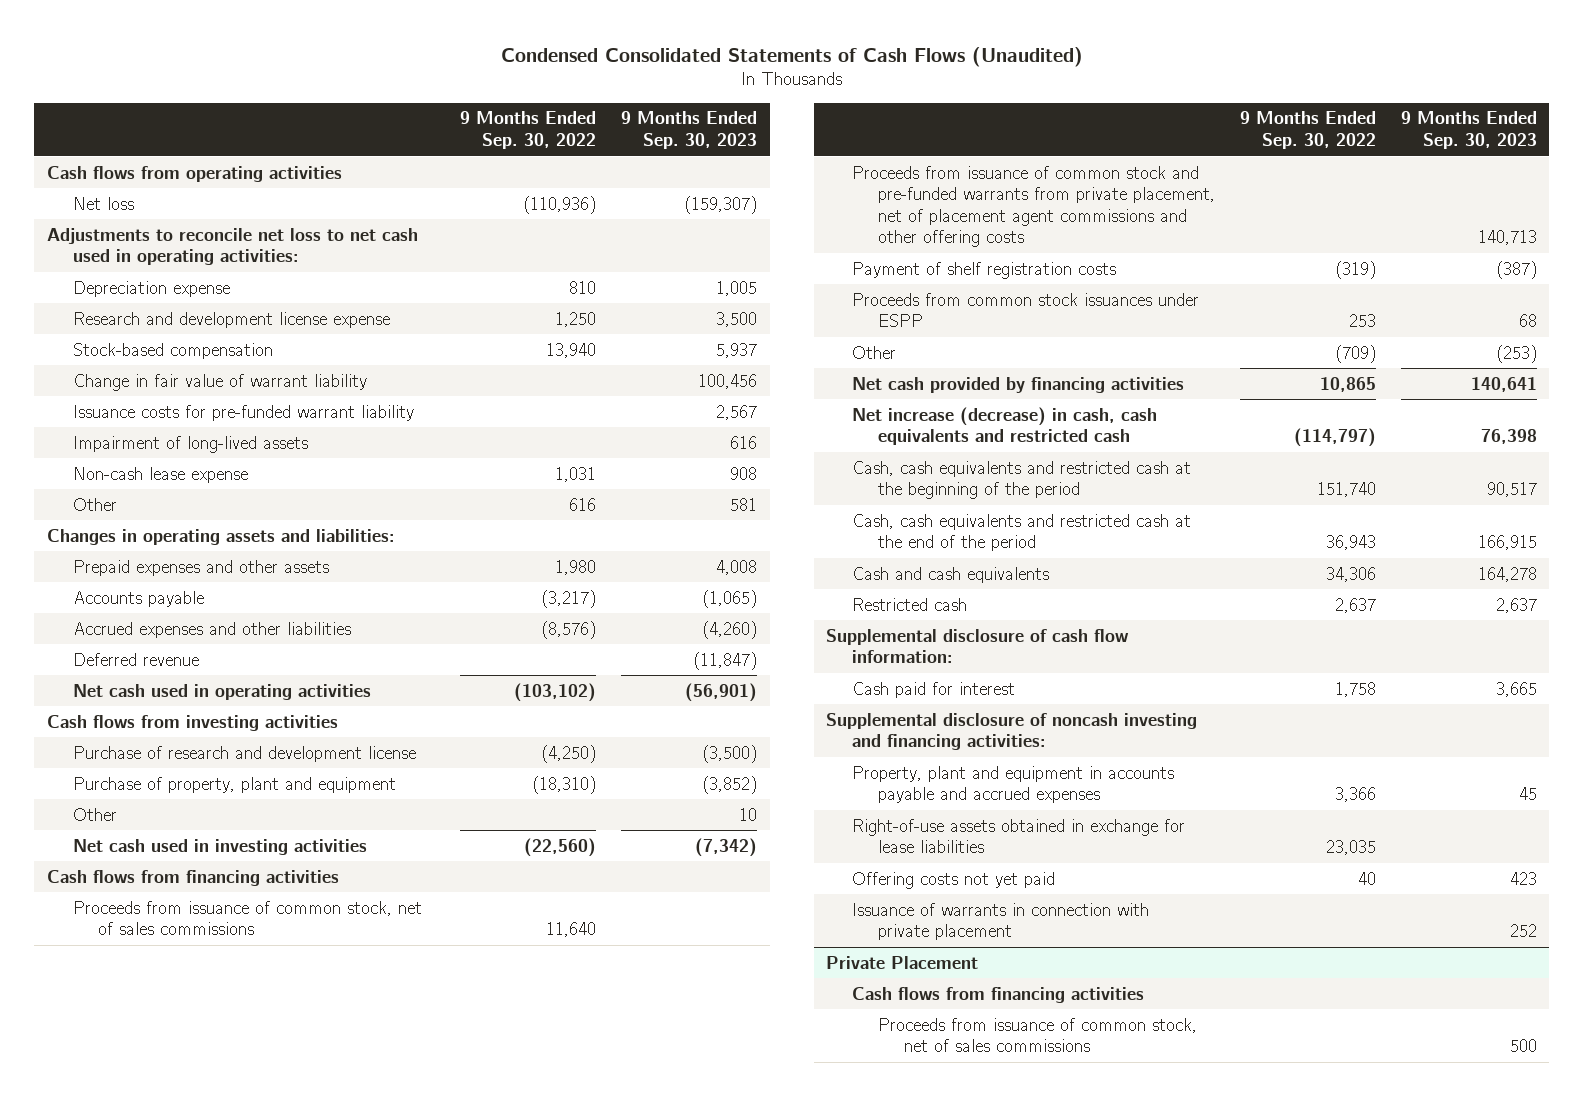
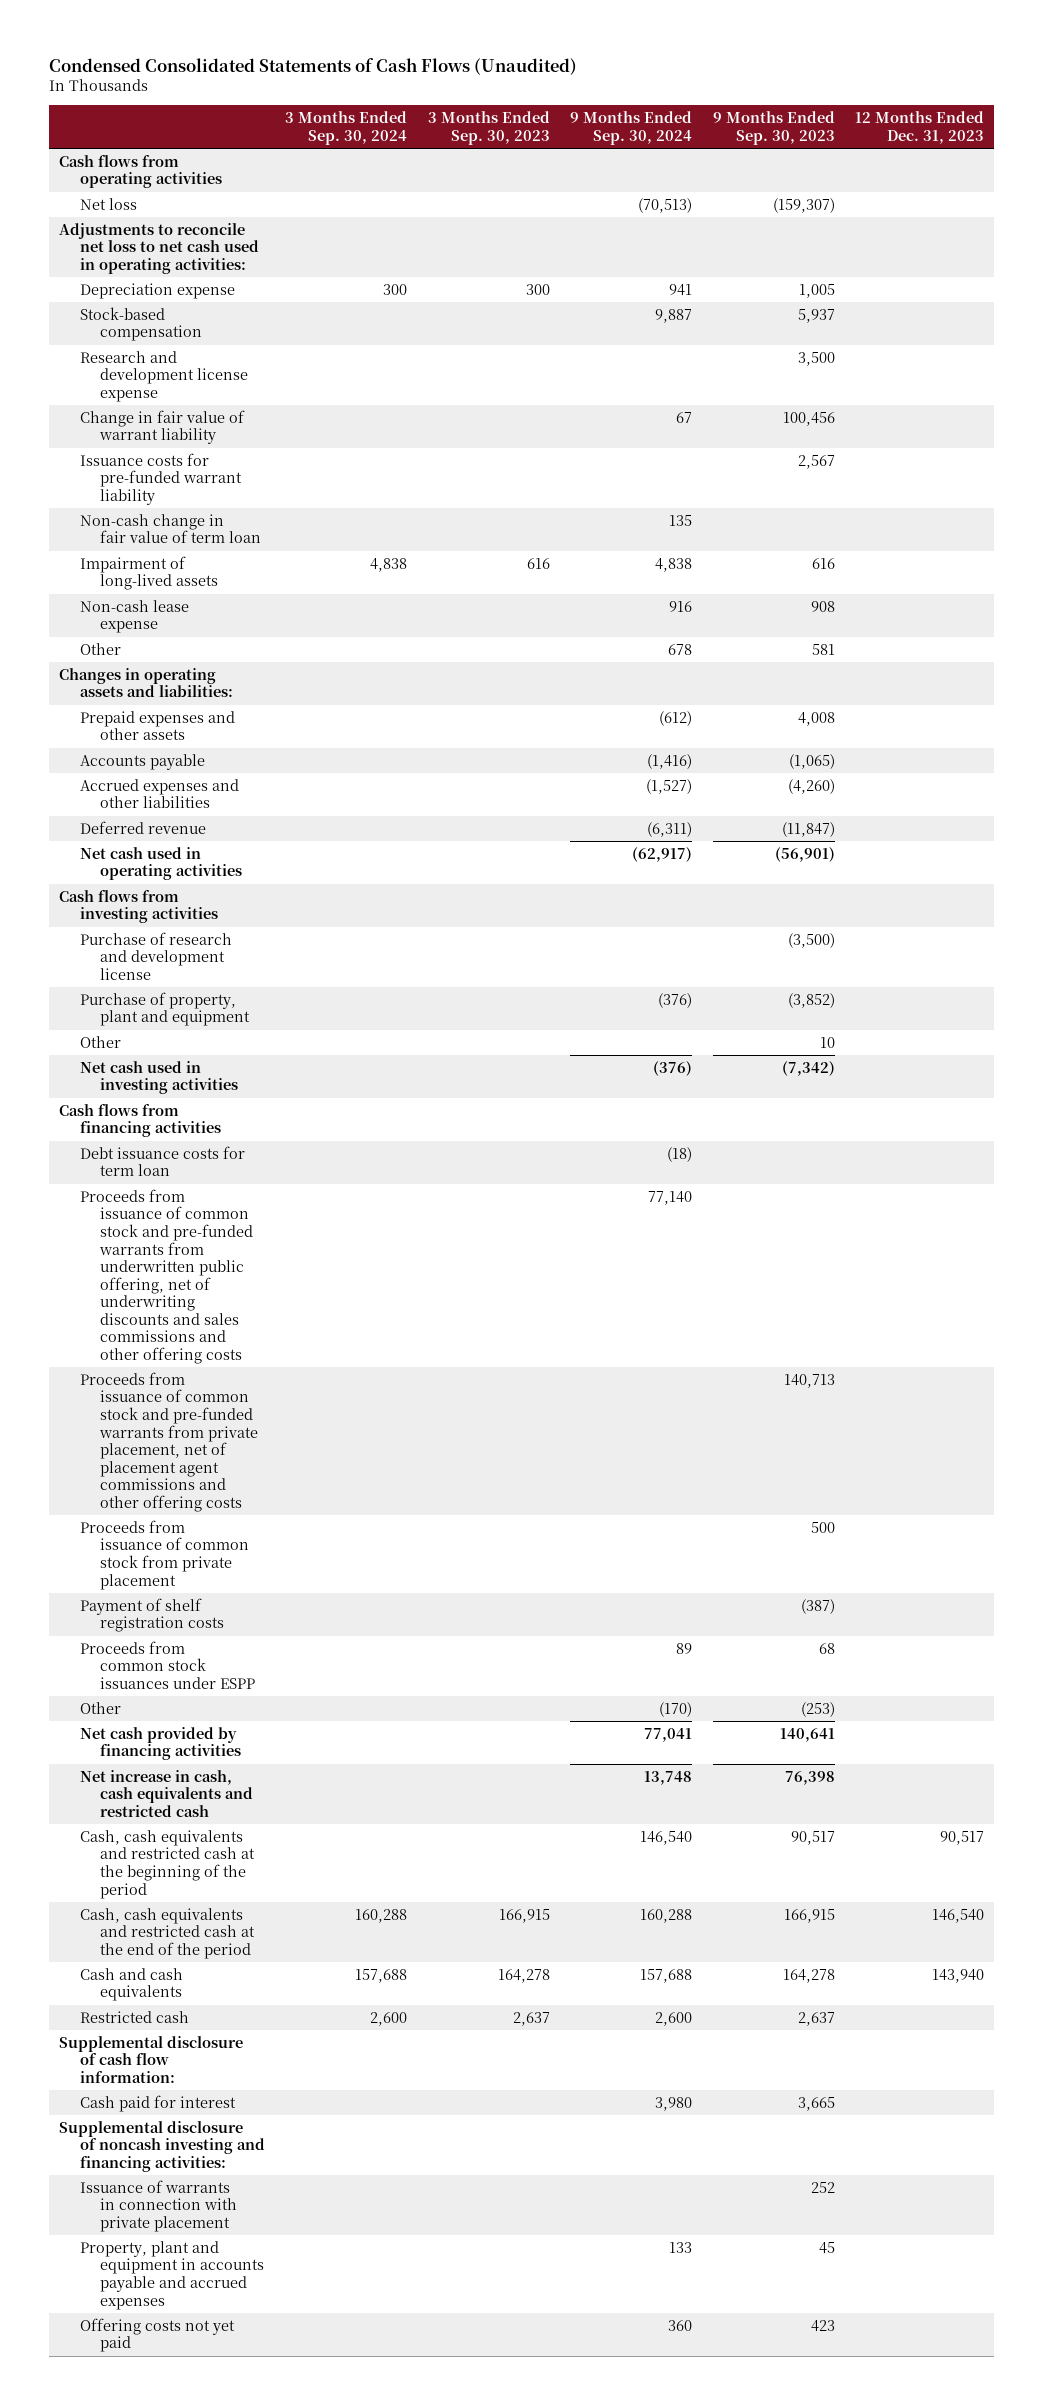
[460,111,597,150] 9 Months Ended Sep. 30, 2022 -> none
none -> [285,111,408,145] 3 Months Ended Sep. 30, 2024
none -> [427,111,550,145] 3 Months Ended Sep. 30, 2023
none -> [570,111,693,145] 9 Months Ended Sep. 30, 2024
none -> [855,111,985,144] 12 Months Ended Dec. 31, 2023
[72,311,390,328] Research and development license expense -> [79,350,249,403] Research and development license expense
none -> [79,513,262,544] Non-cash change in fair value of term loan
[72,900,422,936] Proceeds from issuance of common stock, net of sales commissions -> none
none -> [79,1145,245,1177] Debt issuance costs for term loan
none -> [79,1188,254,1364] Proceeds from issuance of common stock and pre-funded warrants from underwritten public offering, net of underwriting discounts and sales commissions and other offering costs
none -> [79,1519,250,1590] Proceeds from issuance of common stock from private placement
[851,406,1157,446] Net increase (decrease) in cash, cash equivalents and restricted cash -> [79,1769,254,1818] Net increase in cash, cash equivalents and restricted cash
[851,902,1149,941] Issuance of warrants in connection with private placement -> [79,2179,238,2233] Issuance of warrants in connection with private placement
[851,818,1185,854] Right-of-use assets obtained in exchange for lease liabilities -> none
[825,955,978,969] Private Placement -> none
[851,986,1144,1003] Cash flows from financing activities -> none
[877,1017,1197,1053] Proceeds from issuance of common stock, net of sales commissions -> none

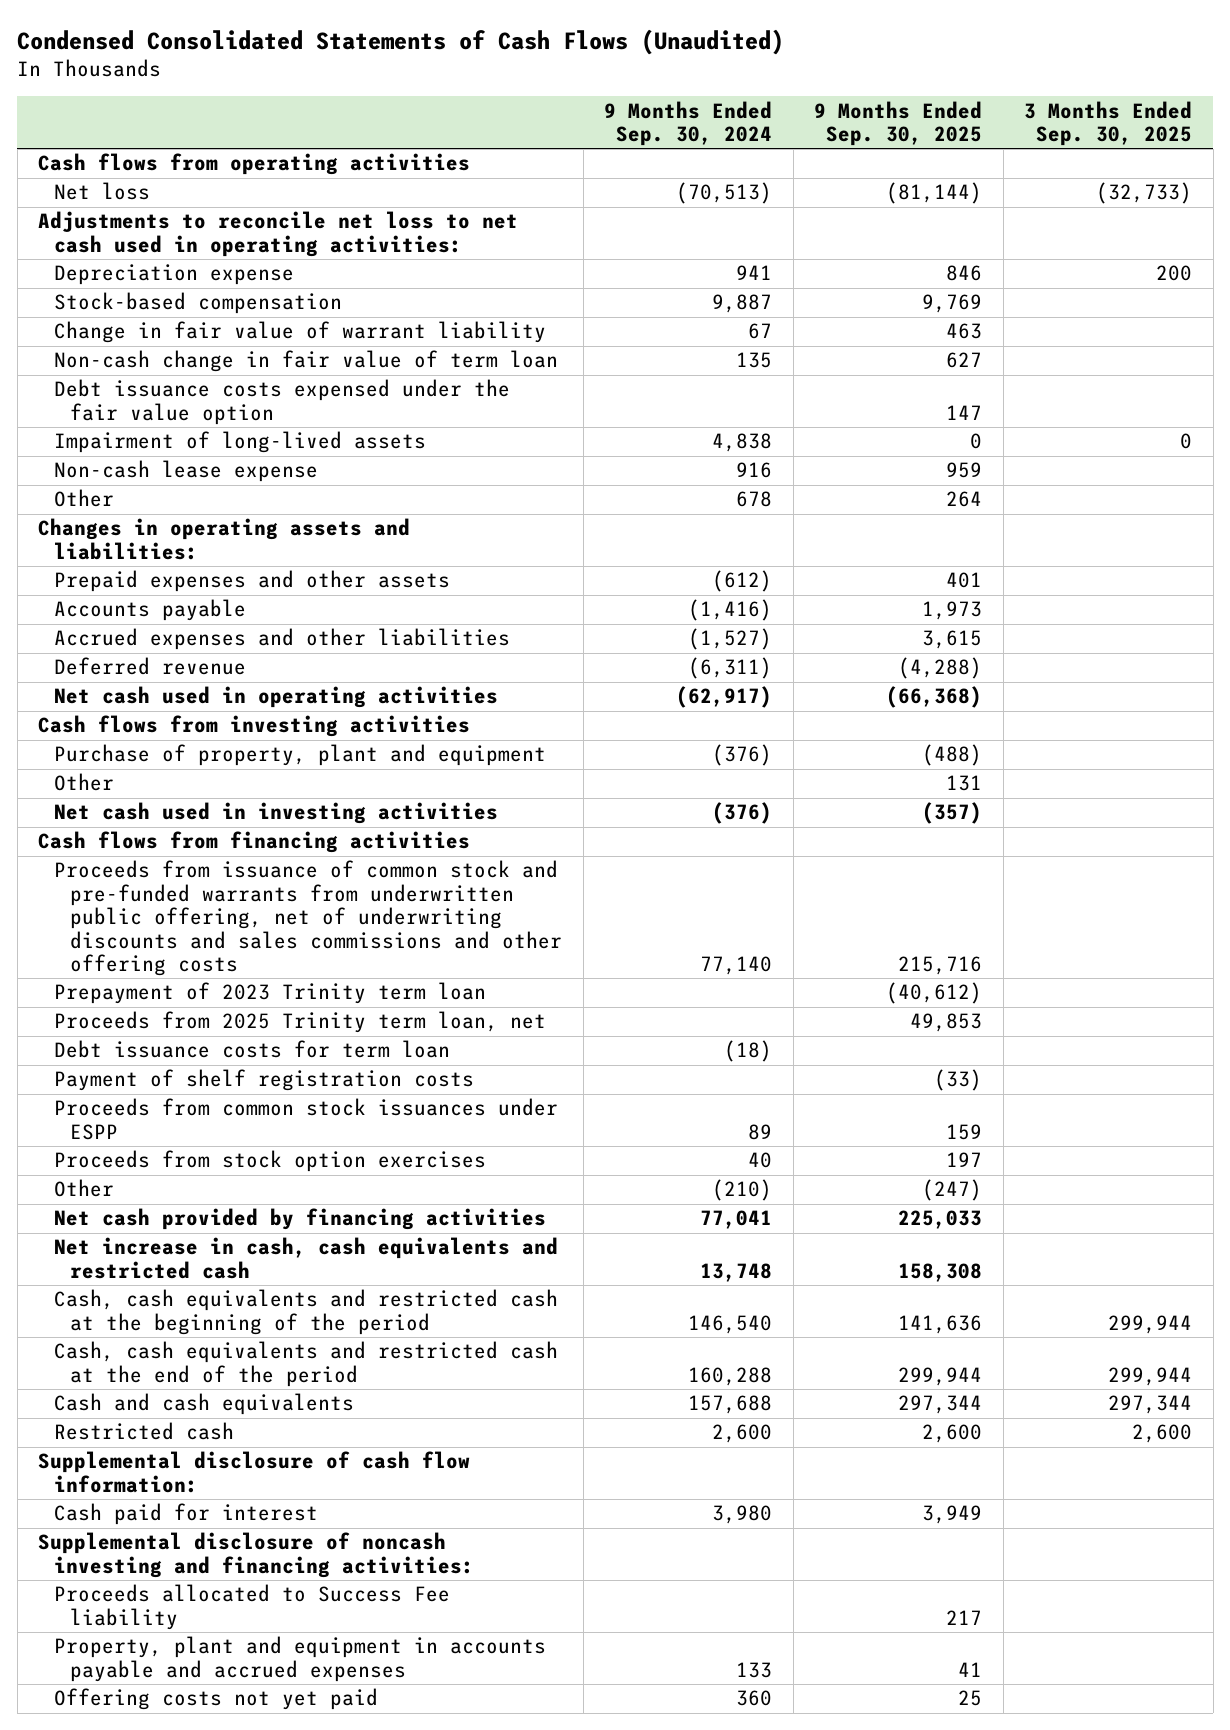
[285,111,408,145] 3 Months Ended Sep. 30, 2024 -> none
[427,111,550,145] 3 Months Ended Sep. 30, 2023 -> none
[712,111,835,145] 9 Months Ended Sep. 30, 2023 -> none
[855,111,985,144] 12 Months Ended Dec. 31, 2023 -> none
none -> [814,100,983,147] 9 Months Ended Sep. 30, 2025
none -> [1024,100,1193,147] 3 Months Ended Sep. 30, 2025
[79,350,249,403] Research and development license expense -> none
[79,452,243,506] Issuance costs for pre-funded warrant liability -> none
none -> [54,379,511,425] Debt issuance costs expensed under the fair value option
[79,931,232,981] Purchase of research and development license -> none
[79,1371,259,1512] Proceeds from issuance of common stock and pre-funded warrants from private placement, net of placement agent commissions and other offering costs -> none
[79,1519,250,1590] Proceeds from issuance of common stock from private placement -> none
none -> [54,982,487,1005] Prepayment of 2023 Trinity term loan
none -> [54,1011,547,1034] Proceeds from 2025 Trinity term loan, net
[79,1145,245,1177] Debt issuance costs for term loan -> [54,1040,451,1059] Debt issuance costs for term loan
none -> [54,1150,487,1173] Proceeds from stock option exercises
[659,1701,693,1717] (170) -> [712,1179,773,1202] (210)
[79,2179,238,2233] Issuance of warrants in connection with private placement -> none
none -> [54,1584,451,1630] Proceeds allocated to Success Fee liability

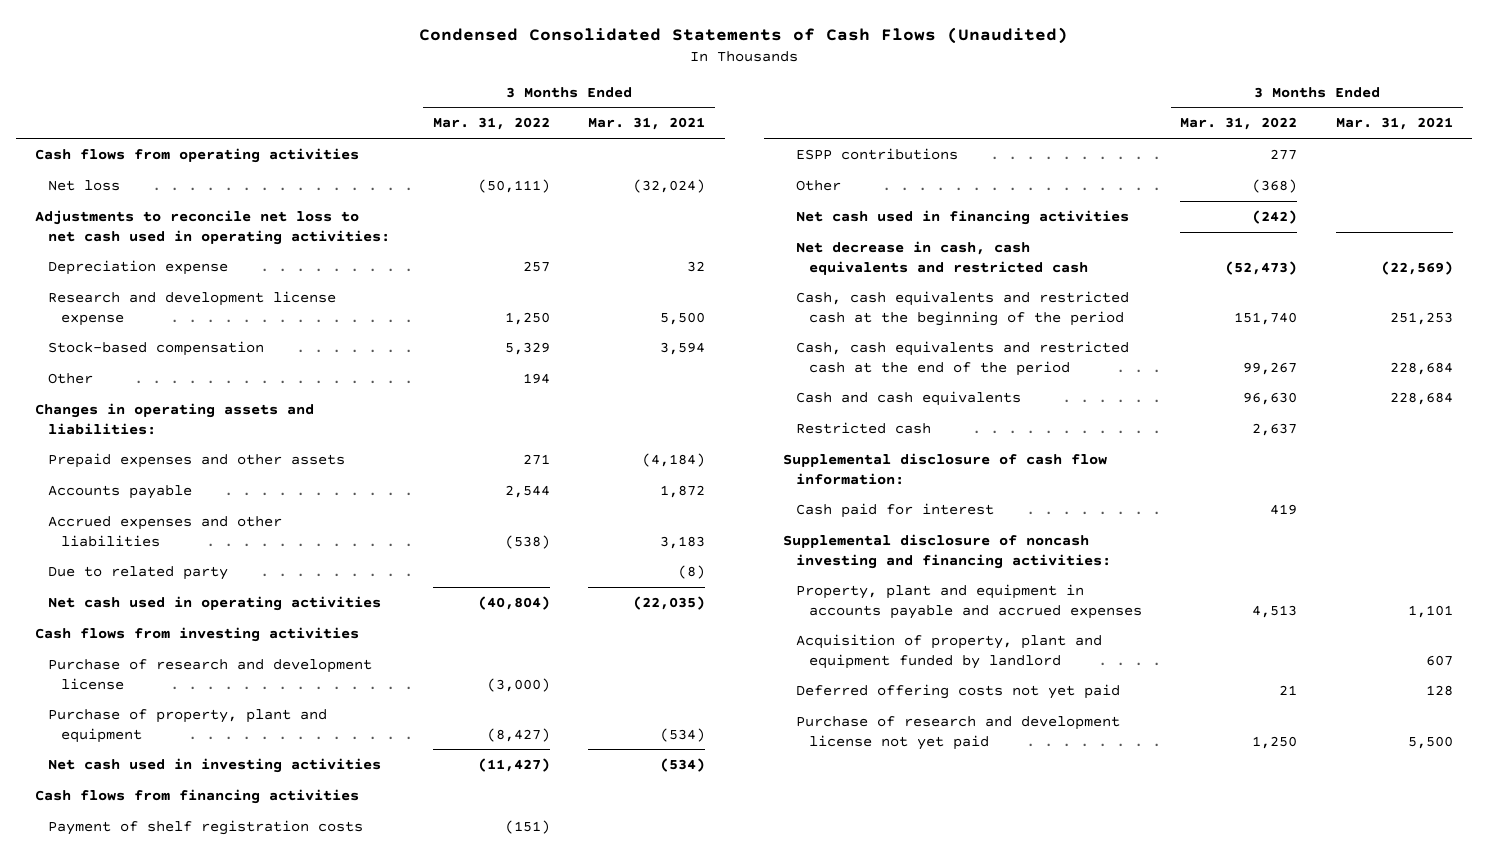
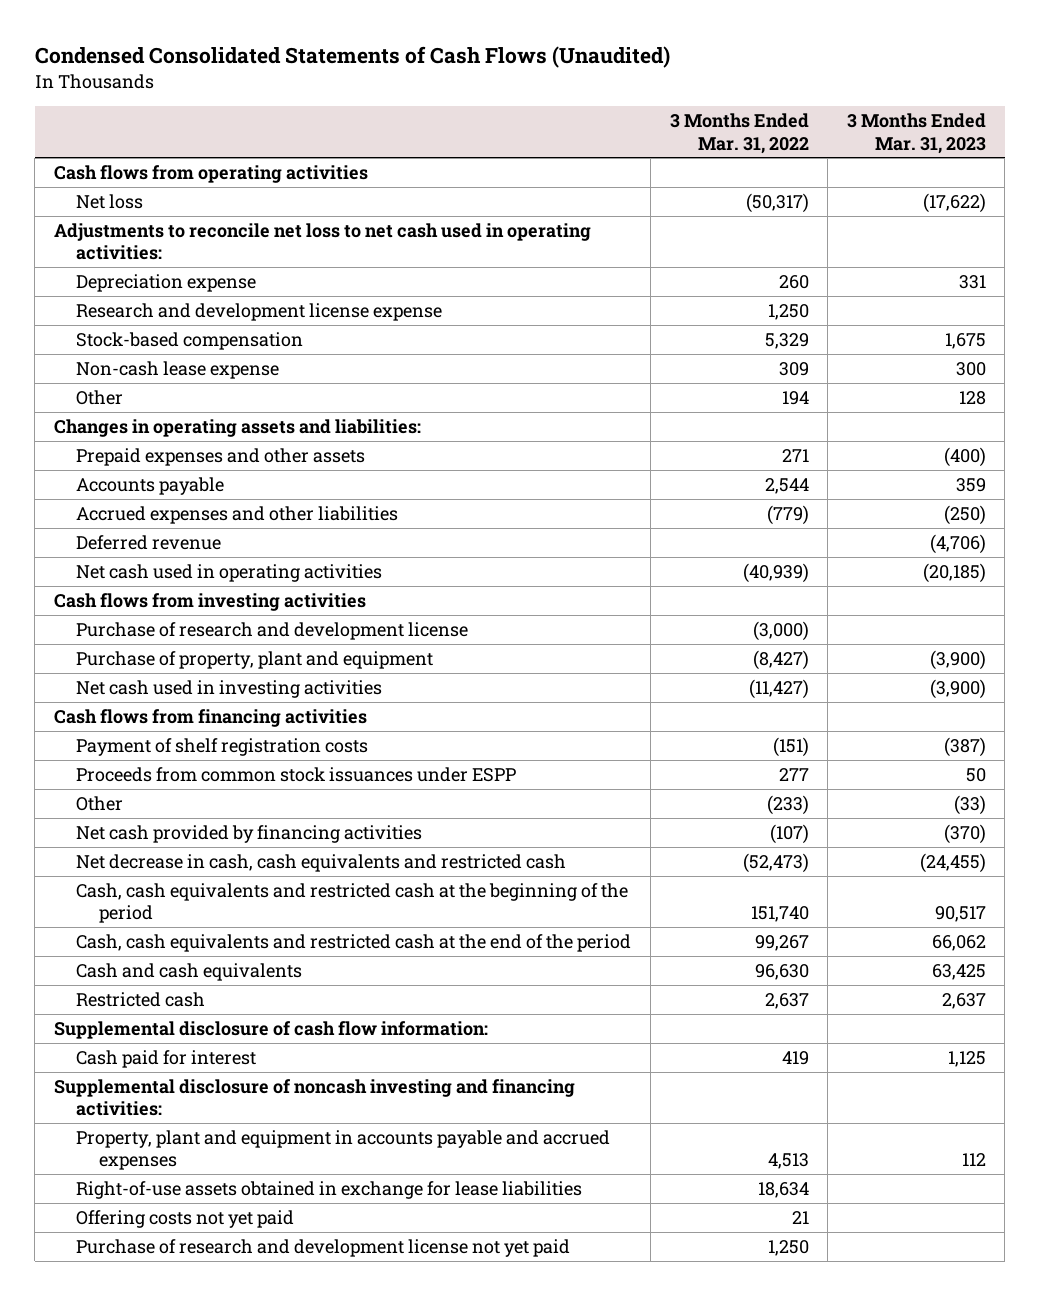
[588,117,706,131] Mar. 31, 2021 -> none
none -> [846,112,986,154] 3 Months Ended Mar. 31, 2023
[477,178,550,193] (50,111) -> [745,192,809,213] (50,317)
[522,260,550,272] 257 -> [778,274,809,289] 260
none -> [76,360,280,379] Non-cash lease expense
[48,565,229,580] Due to related party -> none
[504,534,550,549] (538) -> [766,504,809,525] (779)
none -> [76,534,222,550] Deferred revenue
[477,595,550,610] (40,804) -> [742,562,809,583] (40,939)
[795,147,958,160] ESPP contributions -> [76,766,517,782] Proceeds from common stock issuances under ESPP
[1252,178,1298,193] (368) -> [766,794,809,815] (233)
[795,209,1129,225] Net cash used in financing activities -> [76,824,423,843] Net cash provided by financing activities
[1252,209,1298,224] (242) -> [769,823,809,844] (107)
[795,633,1102,669] Acquisition of property, plant and equipment funded by landlord -> none
none -> [76,1180,583,1199] Right-of-use assets obtained in exchange for lease liabilities
[795,683,1120,699] Deferred offering costs not yet paid -> [76,1209,295,1228] Offering costs not yet paid

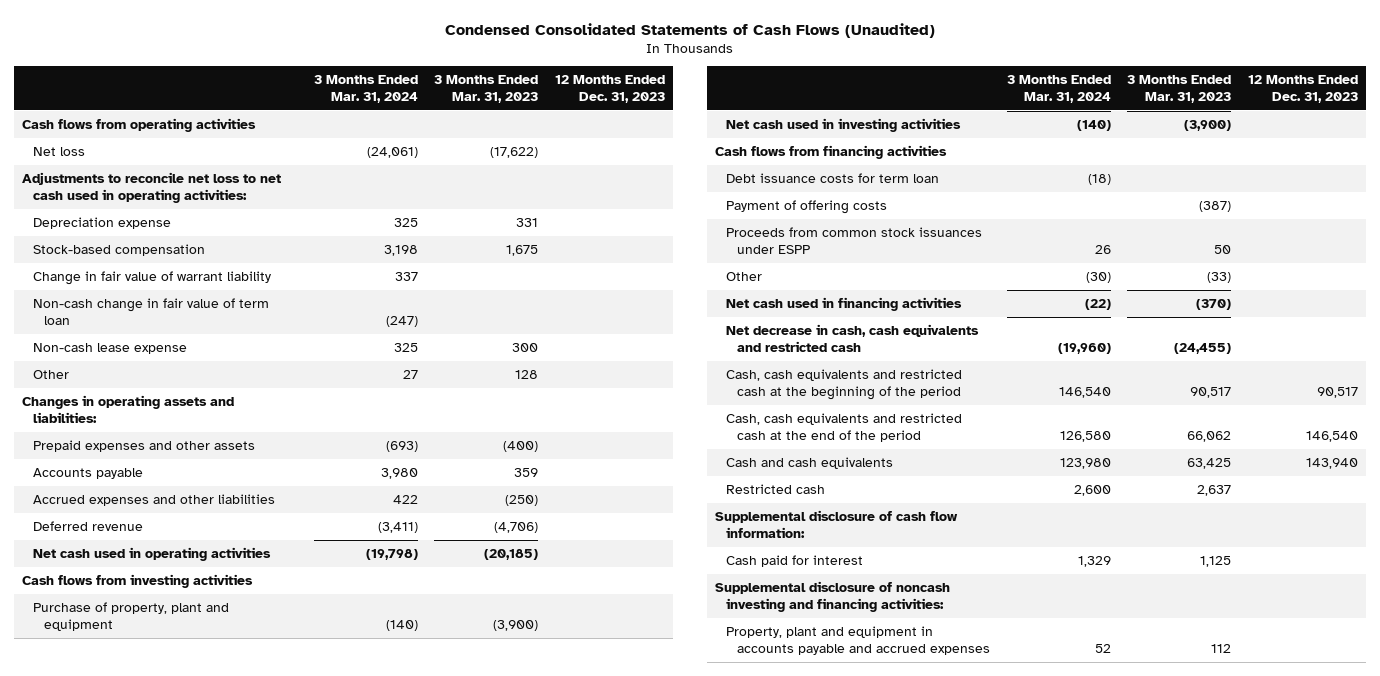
[669,112,809,154] 3 Months Ended Mar. 31, 2022 -> none
none -> [313,74,418,103] 3 Months Ended Mar. 31, 2024
none -> [554,74,665,103] 12 Months Ended Dec. 31, 2023
[76,302,443,321] Research and development license expense -> none
none -> [32,270,271,285] Change in fair value of warrant liability
none -> [32,297,269,326] Non-cash change in fair value of term loan
[76,621,469,640] Purchase of research and development license -> none
none -> [726,172,940,183] Debt issuance costs for term loan
[76,737,369,756] Payment of shelf registration costs -> [726,199,888,214] Payment of offering costs
[76,824,423,843] Net cash provided by financing activities -> [726,296,963,311] Net cash used in financing activities
[76,1180,583,1199] Right-of-use assets obtained in exchange for lease liabilities -> none
[76,1209,295,1228] Offering costs not yet paid -> none
[76,1238,571,1257] Purchase of research and development license not yet paid -> none

